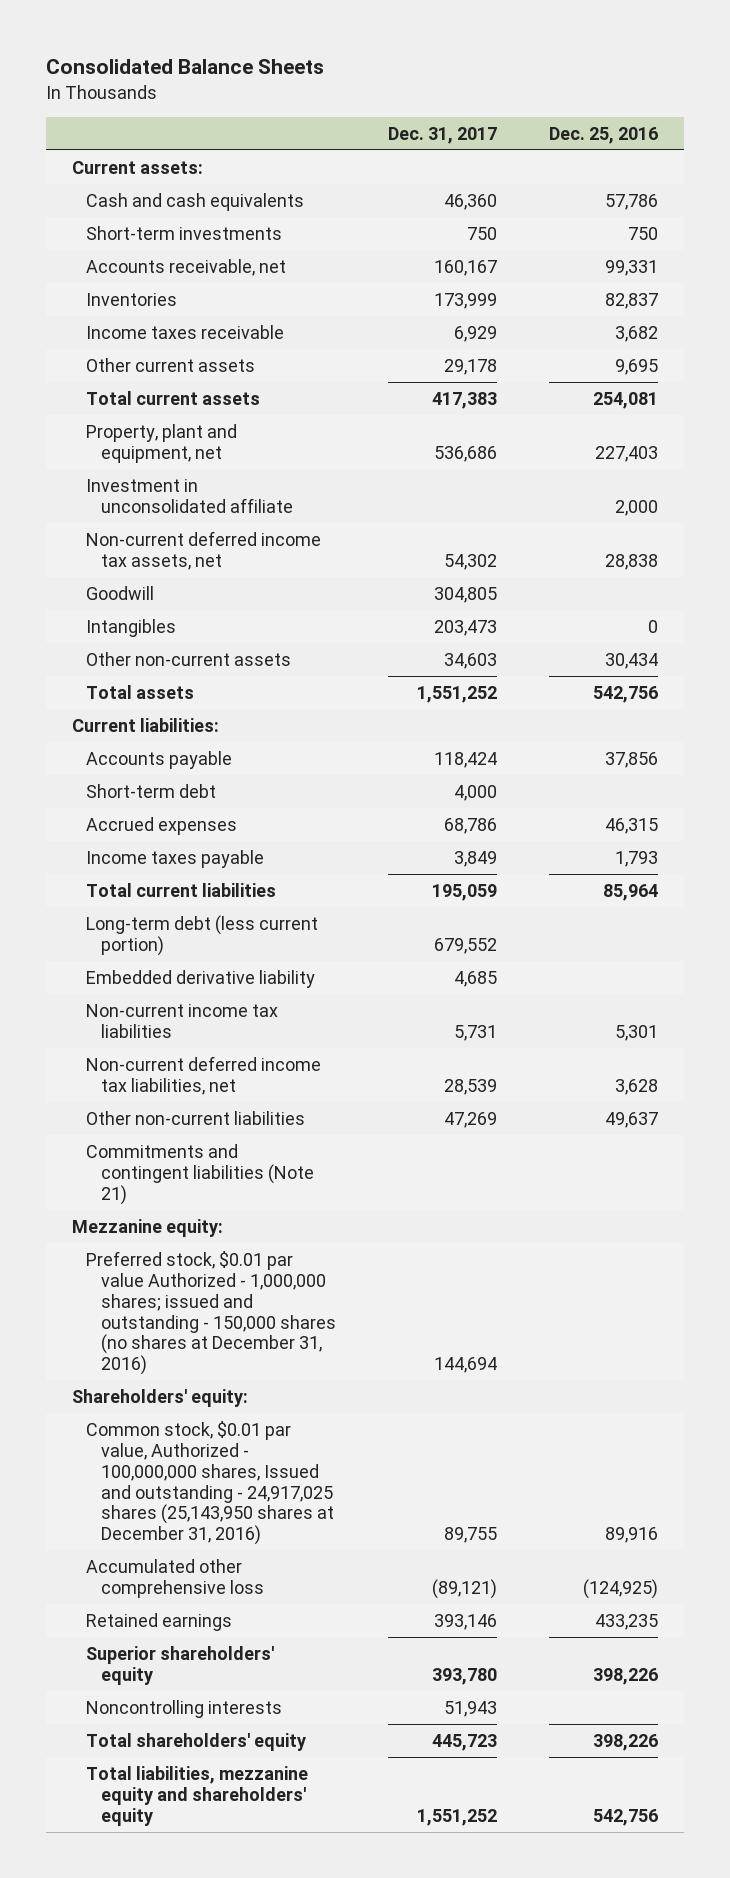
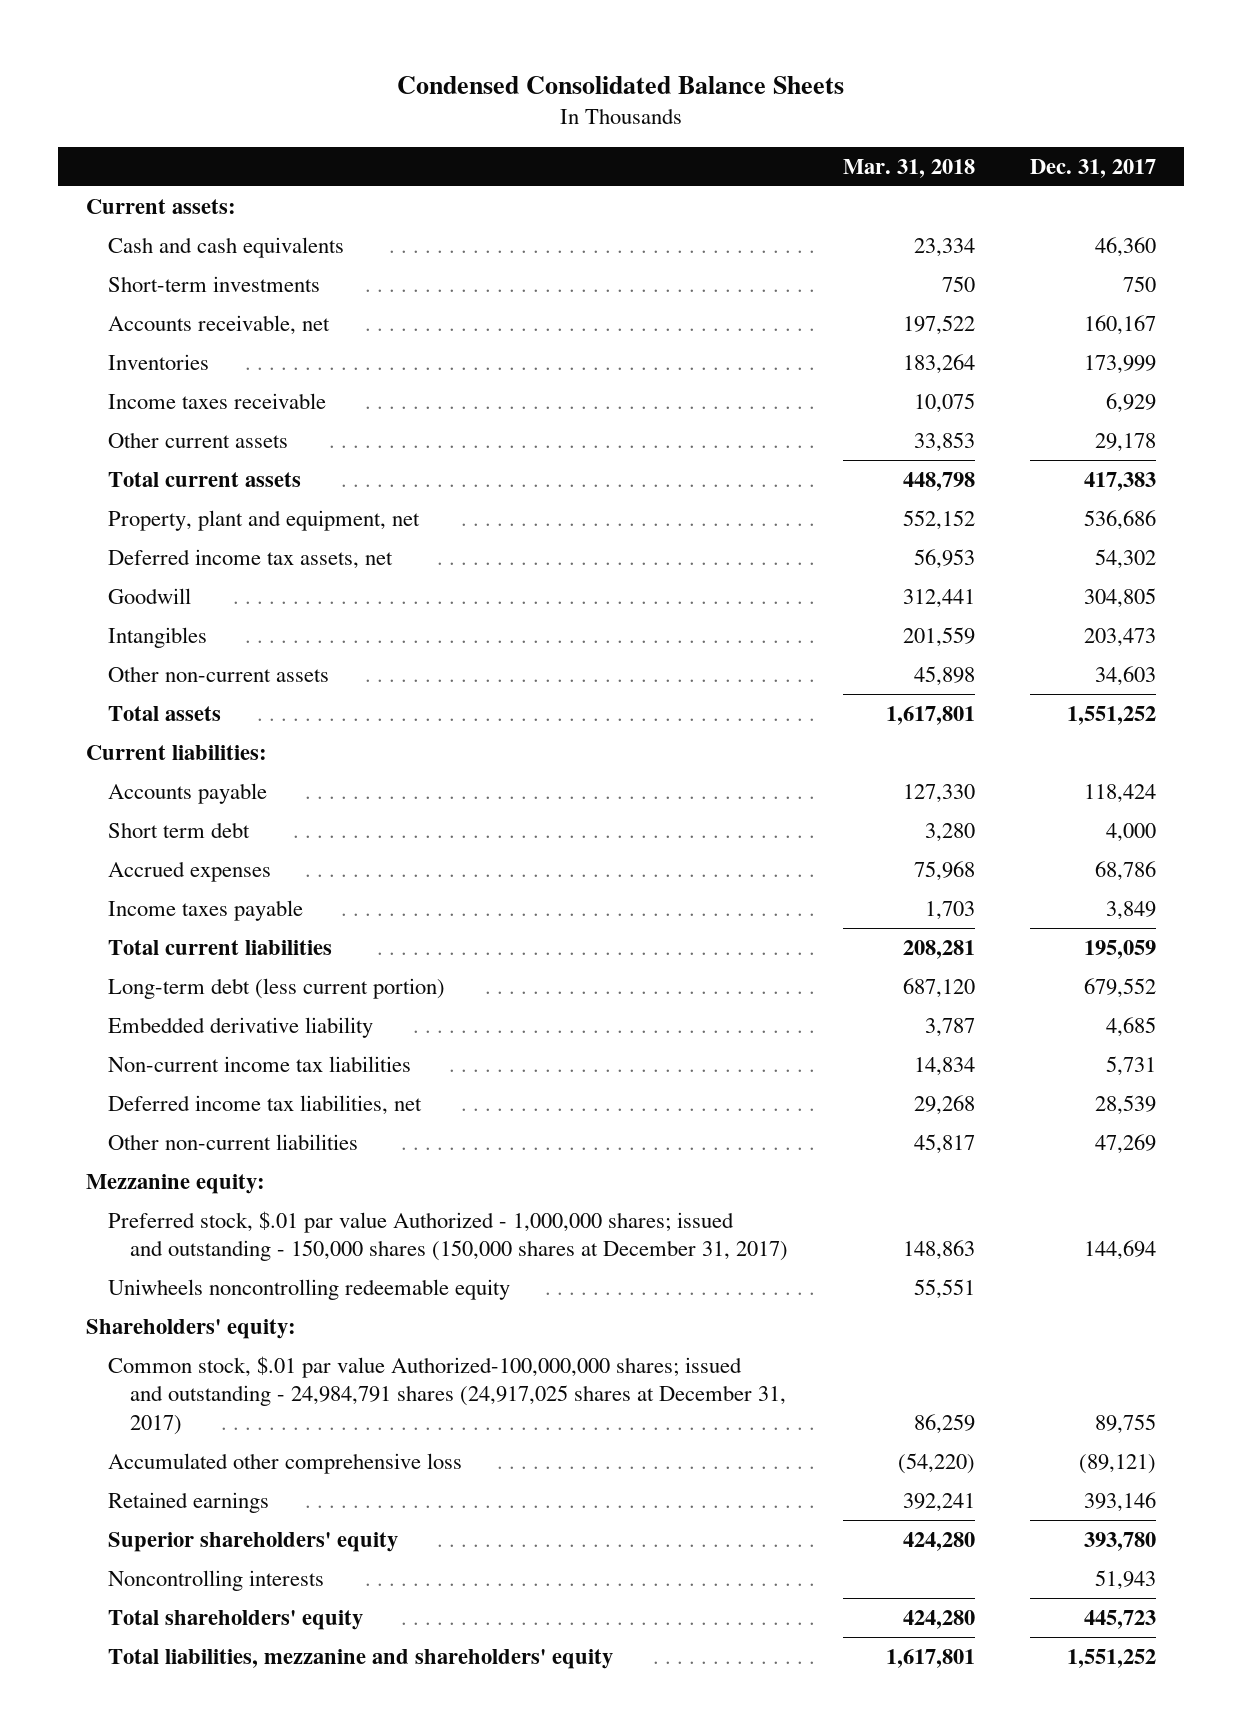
[46,59,325,75] Consolidated Balance Sheets -> [397,75,845,94] Condensed Consolidated Balance Sheets
[548,126,658,144] Dec. 25, 2016 -> none
none -> [842,158,975,178] Mar. 31, 2018
[86,478,293,513] Investment in unconsolidated affiliate -> none
[86,530,322,570] Non-current deferred income tax assets, net -> [107,548,393,569] Deferred income tax assets, net
[86,783,217,798] Short-term debt -> [107,821,250,838] Short term debt
[86,1055,322,1095] Non-current deferred income tax liabilities, net -> [107,1094,422,1115] Deferred income tax liabilities, net
[86,1143,314,1205] Commitments and contingent liabilities (Note 21) -> none
[86,1250,336,1376] Preferred stock, $0.01 par value Authorized - 1,000,000 shares; issued and outstanding - 150,000 shares (no shares at December 31, 2016) -> [107,1210,788,1262] Preferred stock, $.01 par value Authorized - 1,000,000 shares; issued and outstanding - 150,000 shares (150,000 shares at December 31, 2017)
none -> [107,1278,510,1300] Uniwheels noncontrolling redeemable equity
[86,1420,334,1546] Common stock, $0.01 par value, Authorized - 100,000,000 shares, Issued and outstanding - 24,917,025 shares (25,143,950 shares at December 31, 2016) -> [107,1355,786,1435] Common stock, $.01 par value Authorized-100,000,000 shares; issued and outstanding - 24,984,791 shares (24,917,025 shares at December 31, 2017)
[86,1765,309,1826] Total liabilities, mezzanine equity and shareholders' equity -> [107,1648,613,1669] Total liabilities, mezzanine and shareholders' equity

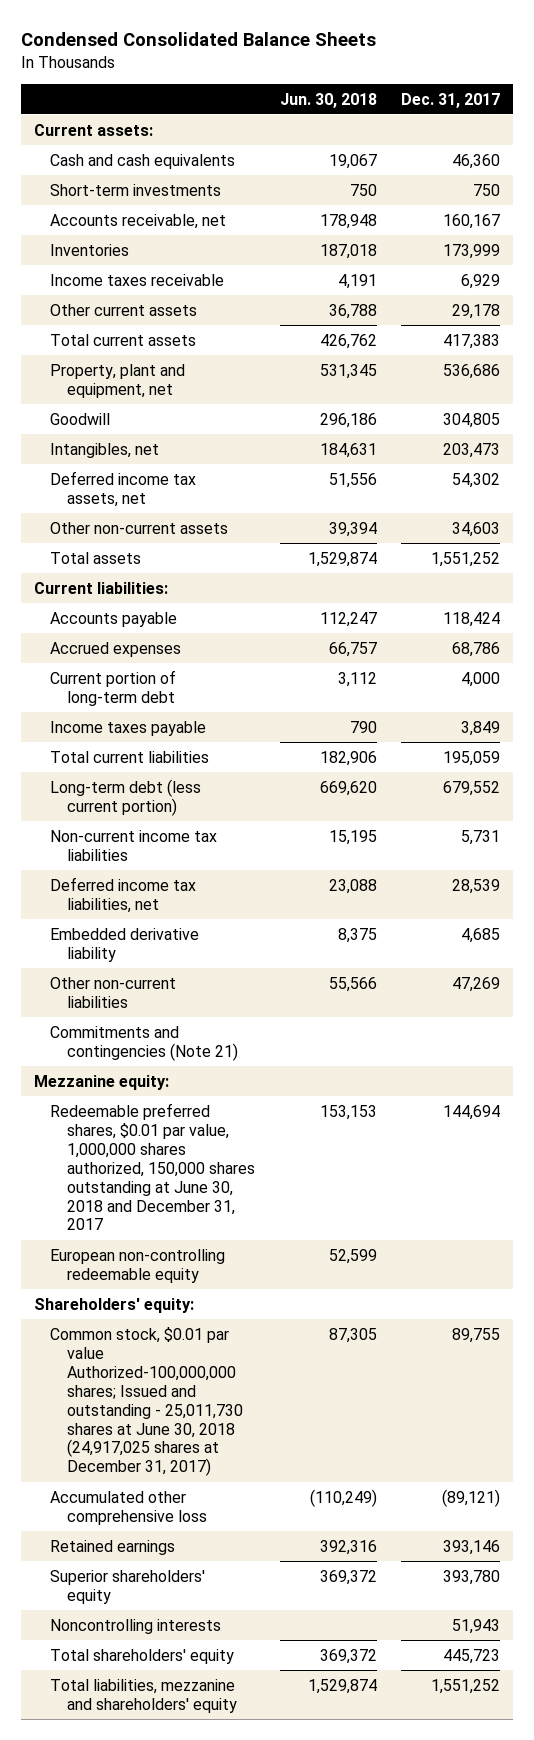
[842,158,975,178] Mar. 31, 2018 -> none
none -> [279,92,377,108] Jun. 30, 2018
[107,626,207,648] Intangibles -> [50,442,160,458] Intangibles, net
[107,548,393,569] Deferred income tax assets, net -> [50,470,197,507] Deferred income tax assets, net
[107,821,250,838] Short term debt -> none
none -> [50,669,177,706] Current portion of long-term debt
[107,1016,373,1038] Embedded derivative liability -> [50,927,200,962] Embedded derivative liability
none -> [50,1025,238,1061] Commitments and contingencies (Note 21)
[107,1210,788,1262] Preferred stock, $.01 par value Authorized - 1,000,000 shares; issued and outstanding - 150,000 shares (150,000 shares at December 31, 2017) -> [50,1102,255,1231] Redeemable preferred shares, $0.01 par value, 1,000,000 shares authorized, 150,000 shares outstanding at June 30, 2018 and December 31, 2017
[107,1278,510,1300] Uniwheels noncontrolling redeemable equity -> [50,1248,226,1283] European non-controlling redeemable equity
[107,1355,786,1435] Common stock, $.01 par value Authorized-100,000,000 shares; issued and outstanding - 24,984,791 shares (24,917,025 shares at December 31, 2017) -> [50,1326,243,1477] Common stock, $0.01 par value Authorized-100,000,000 shares; Issued and outstanding - 25,011,730 shares at June 30, 2018 (24,917,025 shares at December 31, 2017)

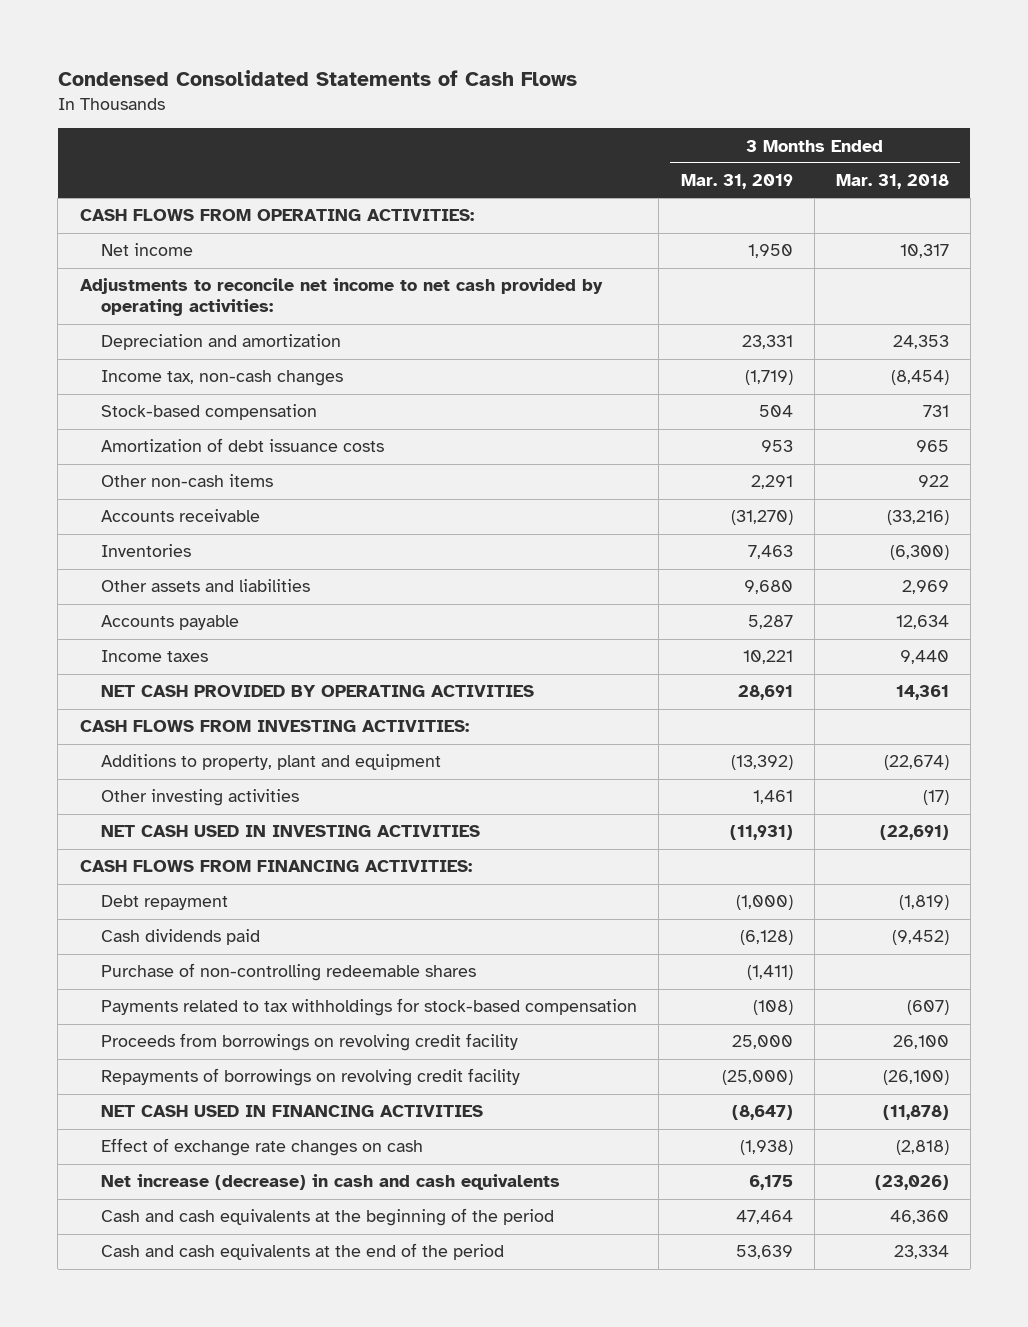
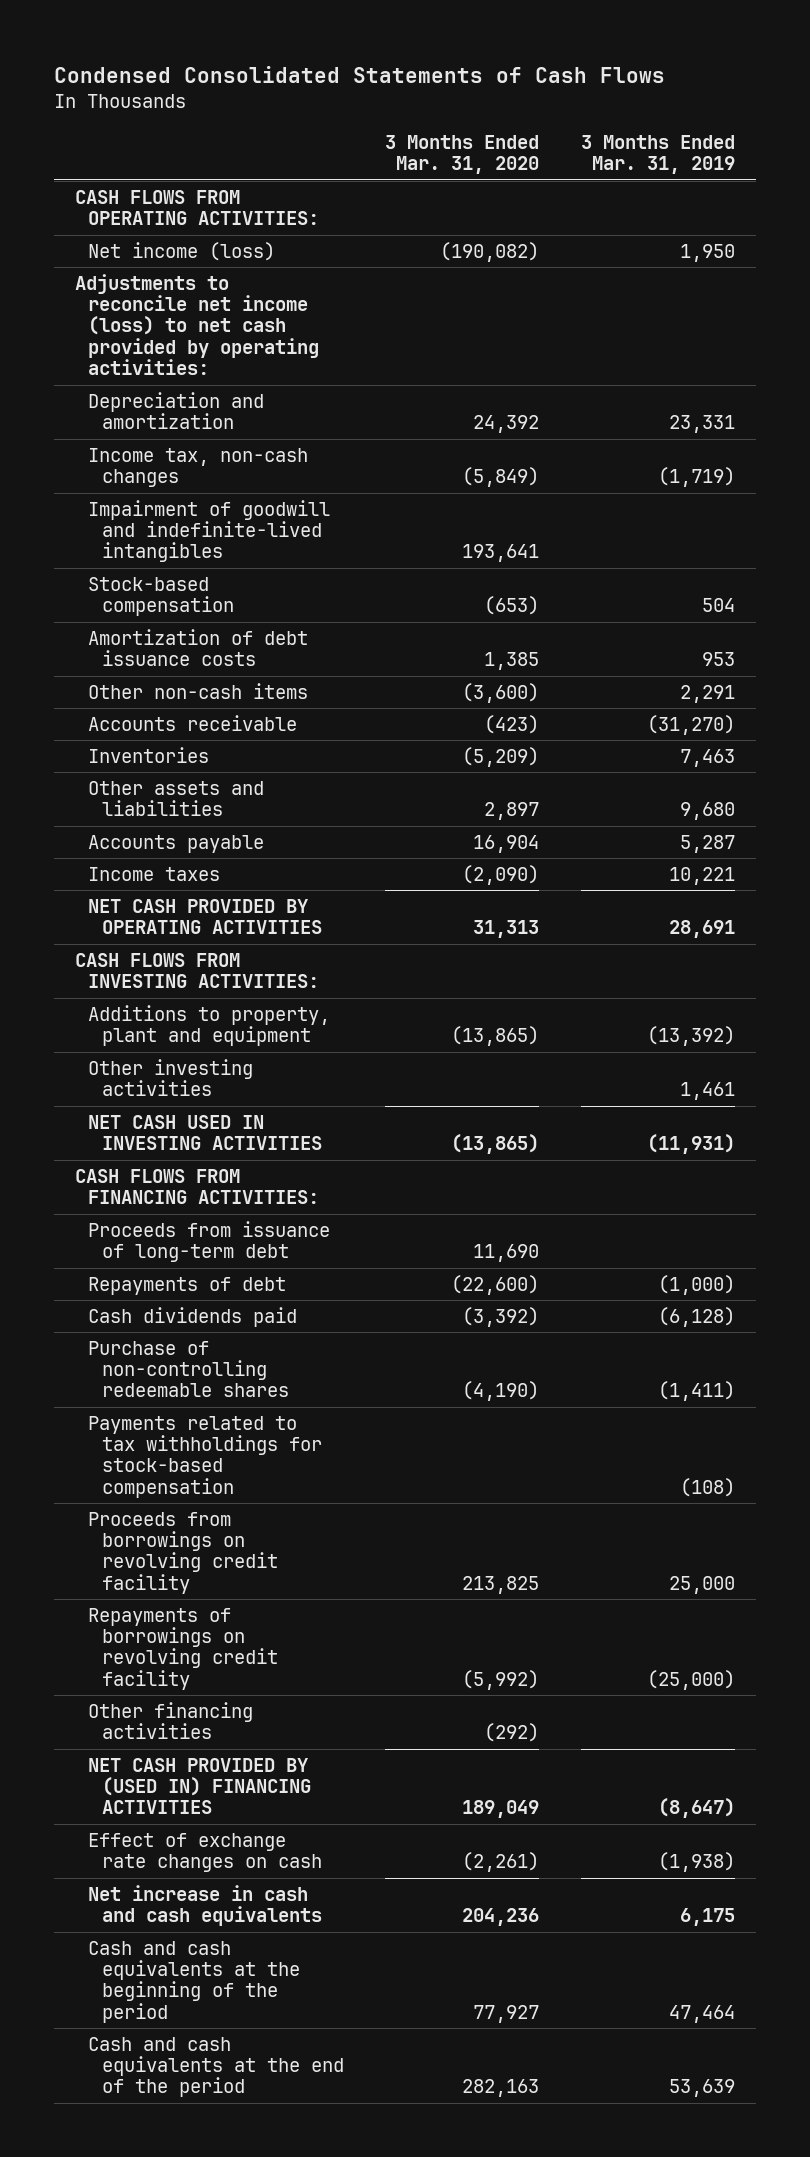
[835,174,949,190] Mar. 31, 2018 -> none
none -> [385,135,540,175] 3 Months Ended Mar. 31, 2020
[101,243,194,257] Net income -> [88,241,276,261] Net income (loss)
[79,278,603,317] Adjustments to reconcile net income to net cash provided by operating activities: -> [75,273,320,376] Adjustments to reconcile net income (loss) to net cash provided by operating activities:
none -> [88,499,331,563] Impairment of goodwill and indefinite-lived intangibles
none -> [88,1220,331,1263] Proceeds from issuance of long-term debt
[101,895,229,911] Debt repayment -> [88,1276,287,1295] Repayments of debt
none -> [88,1701,254,1740] Other financing activities
[101,1105,484,1118] NET CASH USED IN FINANCING ACTIVITIES -> [88,1757,311,1815] NET CASH PROVIDED BY (USED IN) FINANCING ACTIVITIES
[101,1174,561,1191] Net increase (decrease) in cash and cash equivalents -> [88,1884,322,1927] Net increase in cash and cash equivalents

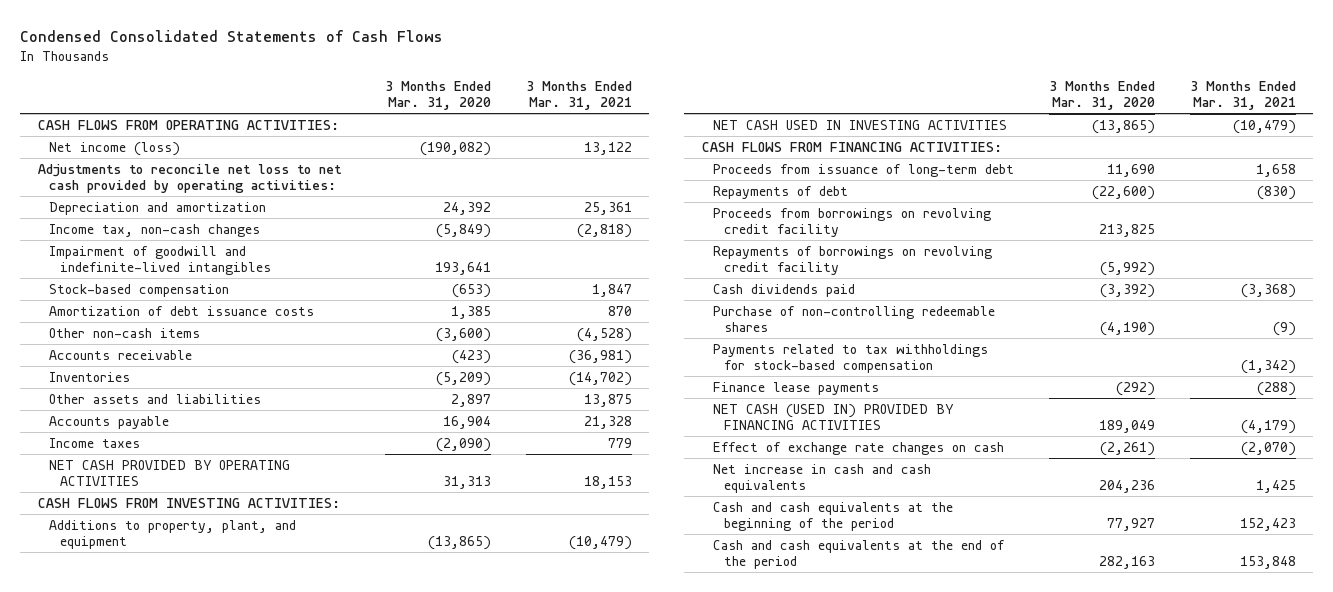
[580,135,735,175] 3 Months Ended Mar. 31, 2019 -> none
none -> [525,80,632,110] 3 Months Ended Mar. 31, 2021
[75,273,320,376] Adjustments to reconcile net income (loss) to net cash provided by operating activities: -> [37,163,342,194] Adjustments to reconcile net loss to net cash provided by operating activities:
[88,1058,254,1097] Other investing activities -> none
[88,1004,331,1047] Additions to property, plant and equipment -> [48,519,296,550] Additions to property, plant, and equipment
[88,1511,278,1594] Proceeds from borrowings on revolving credit facility -> [712,207,991,238] Proceeds from borrowings on revolving credit facility
[88,1607,278,1690] Repayments of borrowings on revolving credit facility -> [712,245,992,276] Repayments of borrowings on revolving credit facility
[88,1701,254,1740] Other financing activities -> [712,381,879,395] Finance lease payments
[88,1757,311,1815] NET CASH PROVIDED BY (USED IN) FINANCING ACTIVITIES -> [712,403,954,431] NET CASH (USED IN) PROVIDED BY FINANCING ACTIVITIES

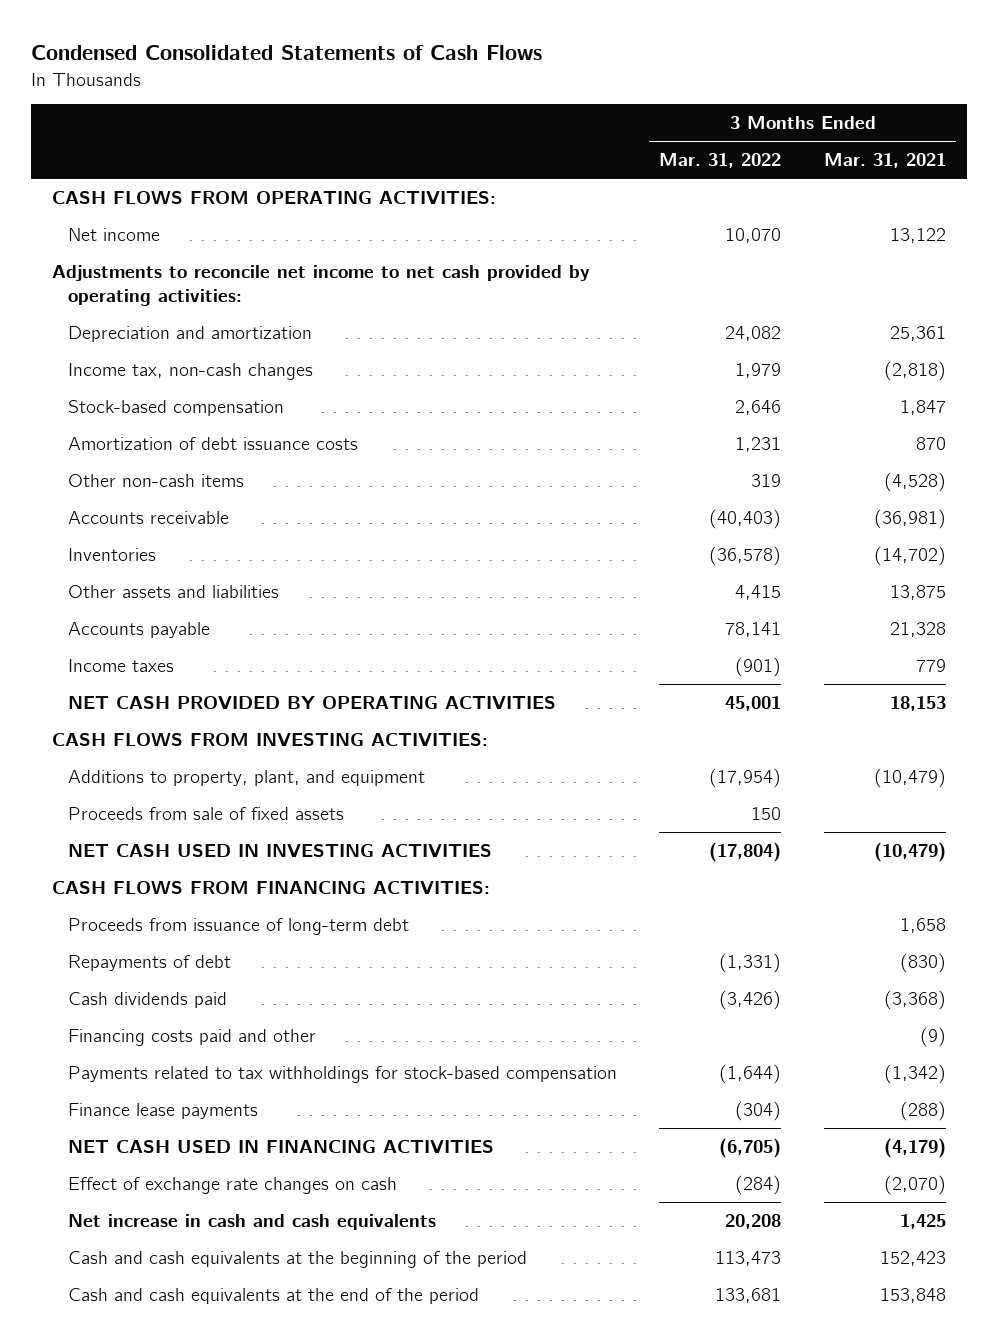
[384,80,491,110] 3 Months Ended Mar. 31, 2020 -> none
none -> [659,153,782,169] Mar. 31, 2022
[48,141,180,156] Net income (loss) -> [68,227,161,241] Net income
[37,163,342,194] Adjustments to reconcile net loss to net cash provided by operating activities: -> [52,264,591,306] Adjustments to reconcile net income to net cash provided by operating activities:
[48,245,271,276] Impairment of goodwill and indefinite-lived intangibles -> none
none -> [68,806,345,820] Proceeds from sale of fixed assets
[712,207,991,238] Proceeds from borrowings on revolving credit facility -> none
[712,245,992,276] Repayments of borrowings on revolving credit facility -> none
[712,305,995,333] Purchase of non-controlling redeemable shares -> none
none -> [68,1028,317,1046] Financing costs paid and other
[712,403,954,431] NET CASH (USED IN) PROVIDED BY FINANCING ACTIVITIES -> [68,1139,495,1153] NET CASH USED IN FINANCING ACTIVITIES

